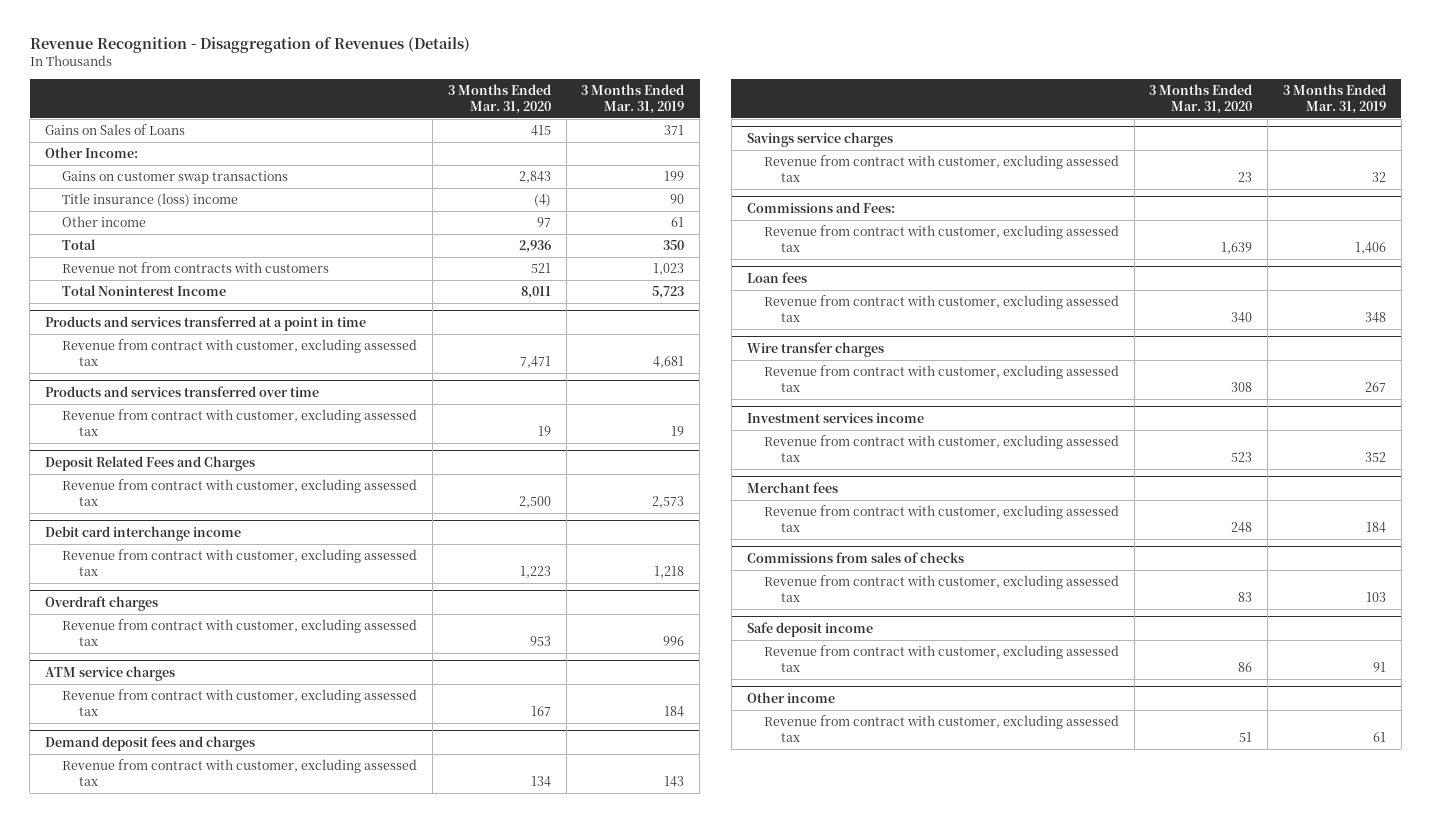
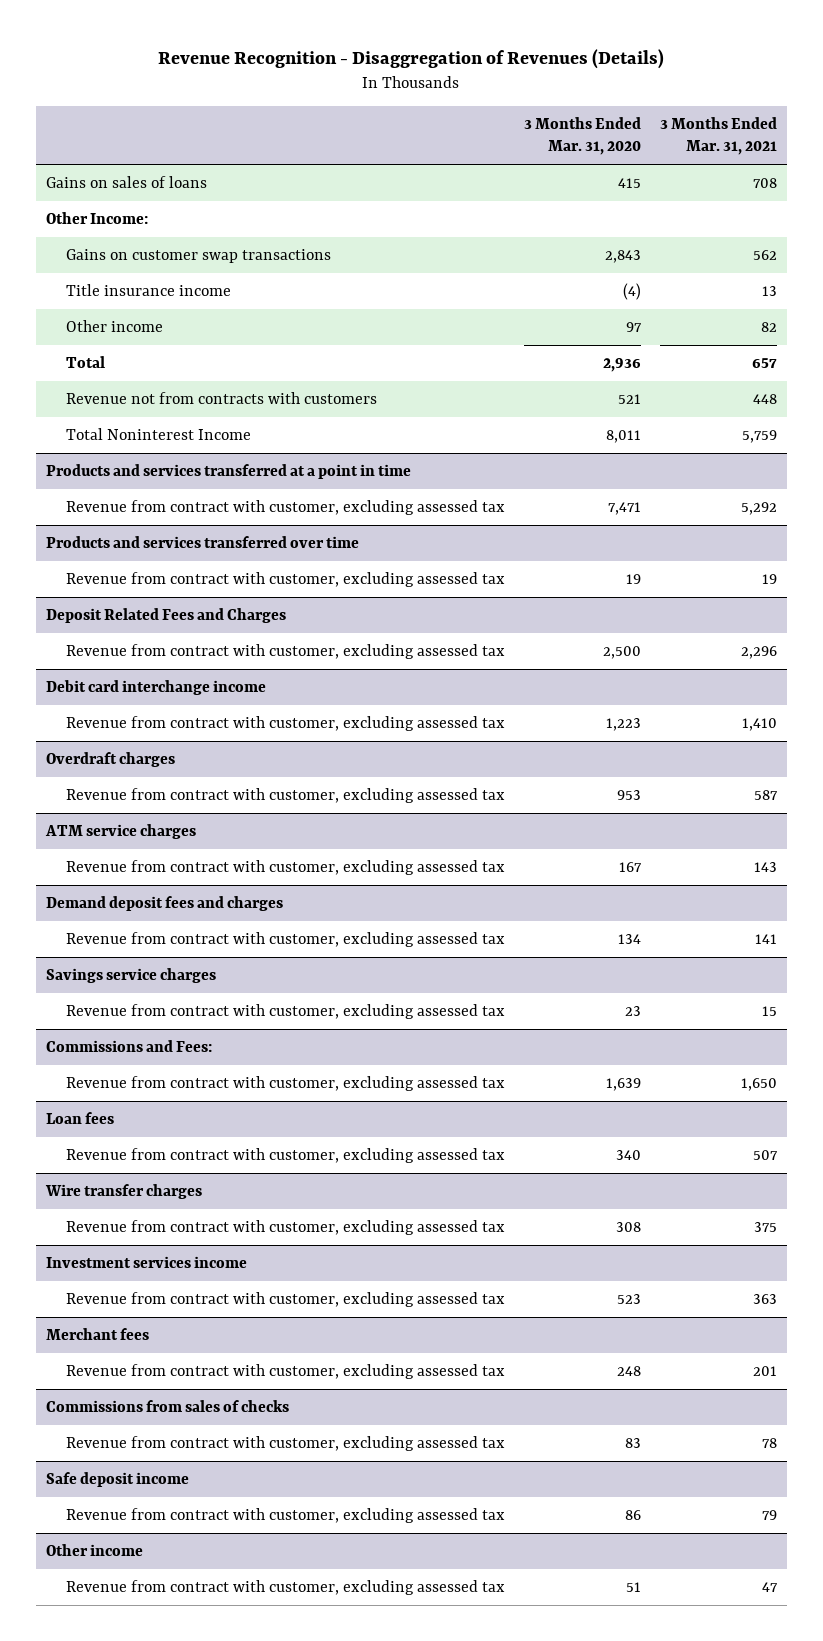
[581,83,685,114] 3 Months Ended Mar. 31, 2019 -> none
none -> [660,116,778,156] 3 Months Ended Mar. 31, 2021
[44,124,185,136] Gains on Sales of Loans -> [45,176,207,189] Gains on sales of loans
[62,193,239,208] Title insurance (loss) income -> [65,284,231,297] Title insurance income

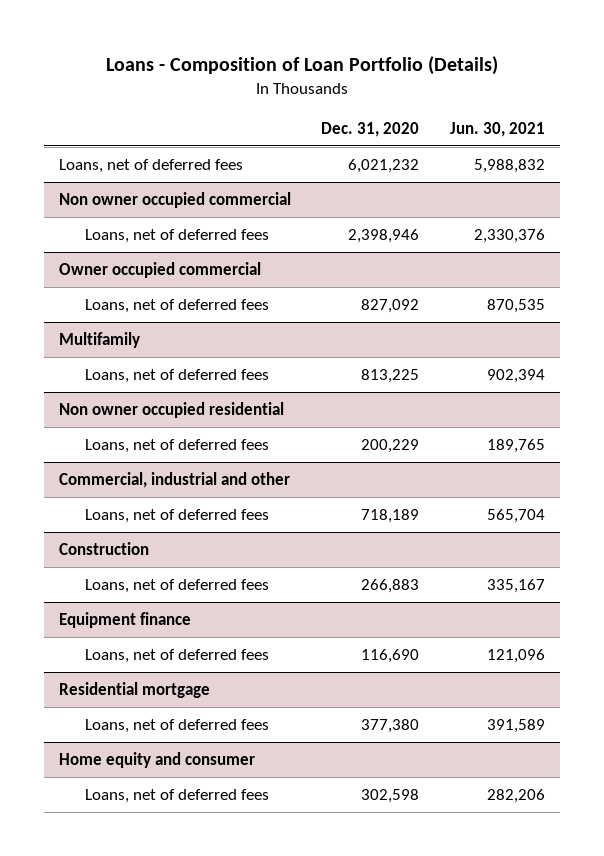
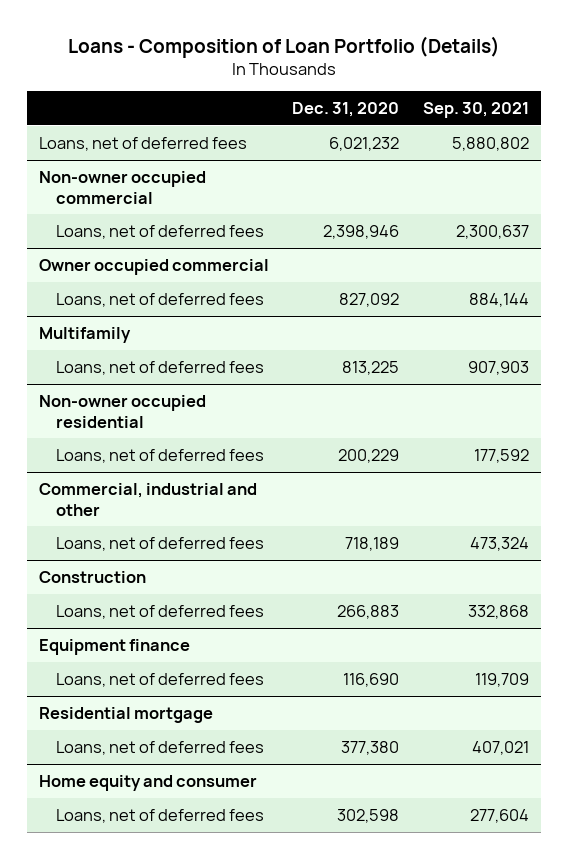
[449,121,545,137] Jun. 30, 2021 -> none
none -> [422,101,529,118] Sep. 30, 2021
[59,191,292,208] Non owner occupied commercial -> [38,170,206,204] Non-owner occupied commercial
[59,401,285,418] Non owner occupied residential -> [38,394,206,428] Non-owner occupied residential

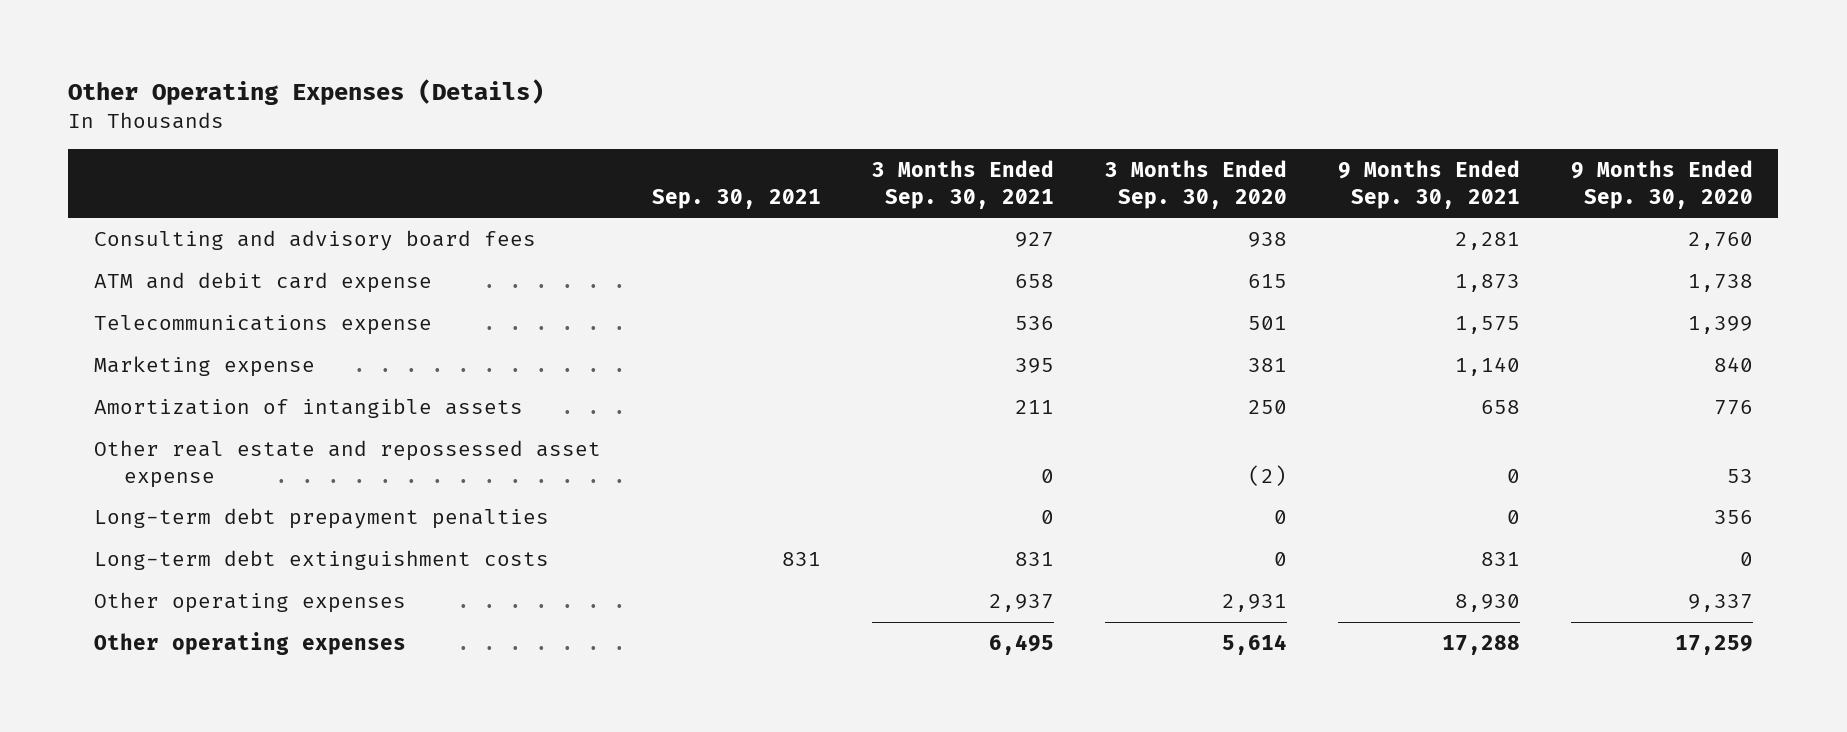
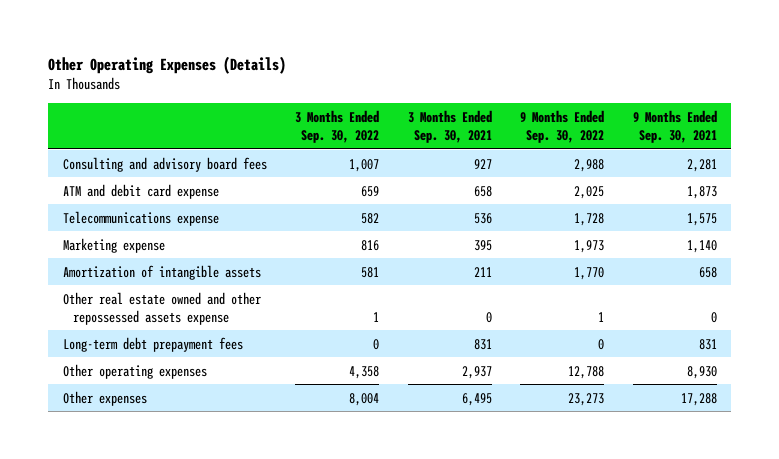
[651,188,821,209] Sep. 30, 2021 -> none
[1104,159,1287,209] 3 Months Ended Sep. 30, 2020 -> none
[1570,159,1753,209] 9 Months Ended Sep. 30, 2020 -> none
none -> [295,109,380,143] 3 Months Ended Sep. 30, 2022
none -> [520,109,605,143] 9 Months Ended Sep. 30, 2022
[93,550,549,571] Long-term debt extinguishment costs -> none
[93,440,601,488] Other real estate and repossessed asset expense -> [62,291,261,325] Other real estate owned and other repossessed assets expense
[93,508,549,530] Long-term debt prepayment penalties -> [62,336,243,352] Long-term debt prepayment fees
[1040,510,1054,525] 0 -> [473,338,492,350] 831
[1506,510,1520,525] 0 -> [698,338,717,350] 831
[93,632,406,656] Other operating expenses -> [62,390,147,406] Other expenses

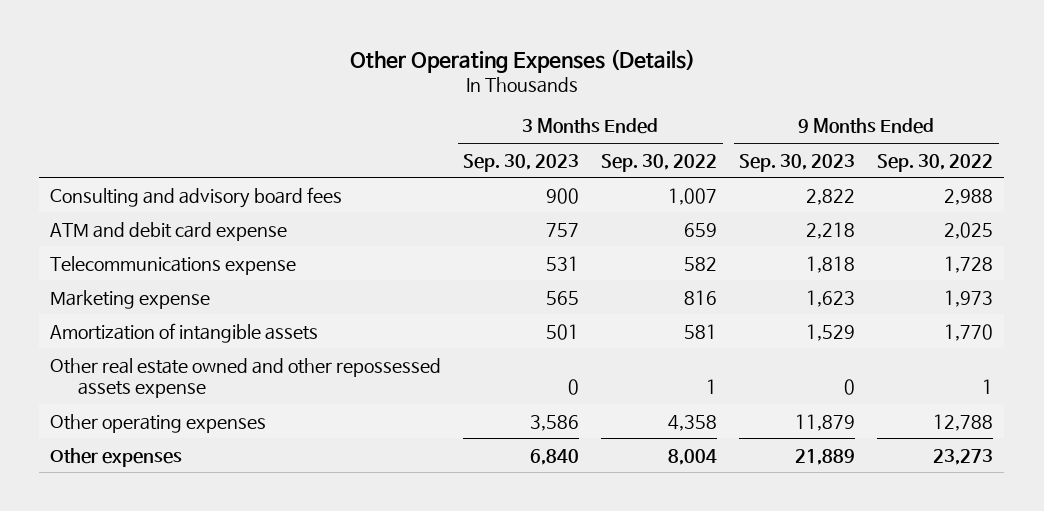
[407,109,492,143] 3 Months Ended Sep. 30, 2021 -> none
[632,109,717,143] 9 Months Ended Sep. 30, 2021 -> none
none -> [463,153,580,172] Sep. 30, 2023
none -> [739,153,856,172] Sep. 30, 2023
[62,336,243,352] Long-term debt prepayment fees -> none

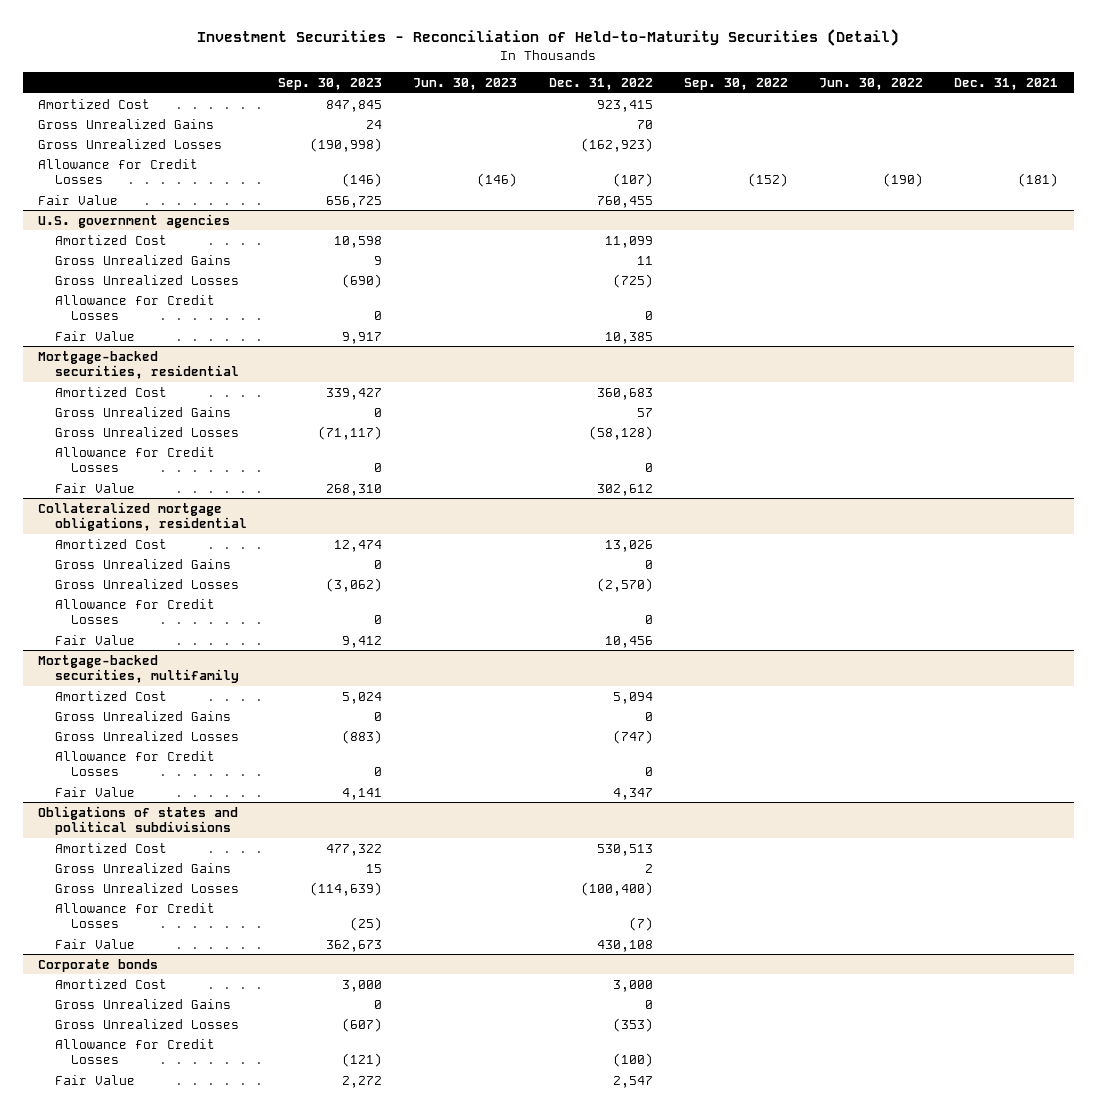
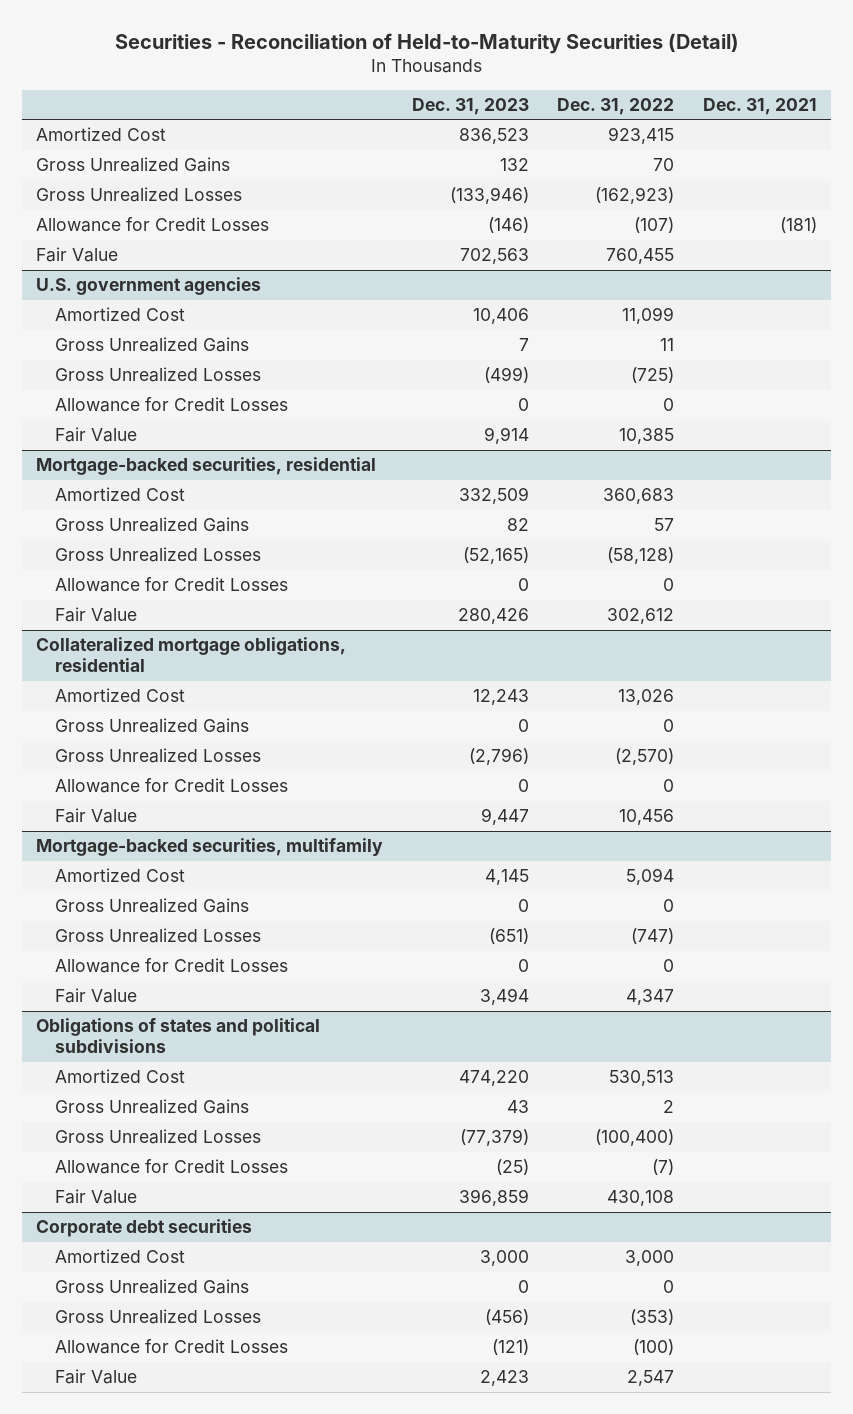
[197,29,900,47] Investment Securities - Reconciliation of Held-to-Maturity Securities (Detail) -> [114,33,739,55] Securities - Reconciliation of Held-to-Maturity Securities (Detail)
[278,77,383,90] Sep. 30, 2023 -> none
[413,77,518,90] Jun. 30, 2023 -> none
[683,77,788,90] Sep. 30, 2022 -> none
[818,77,923,90] Jun. 30, 2022 -> none
none -> [411,97,529,115] Dec. 31, 2023
[38,958,159,972] Corporate bonds -> [36,1219,253,1238] Corporate debt securities

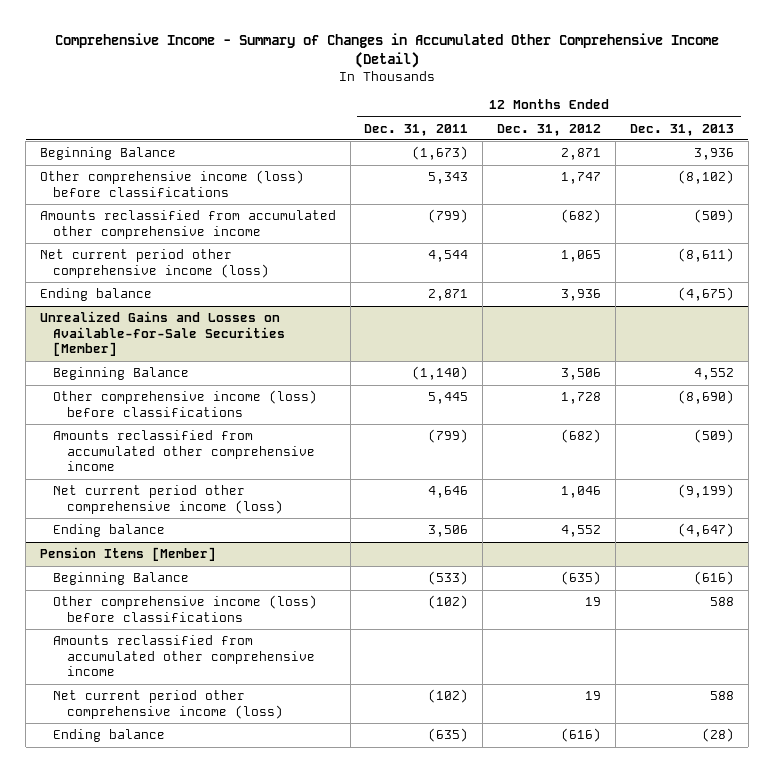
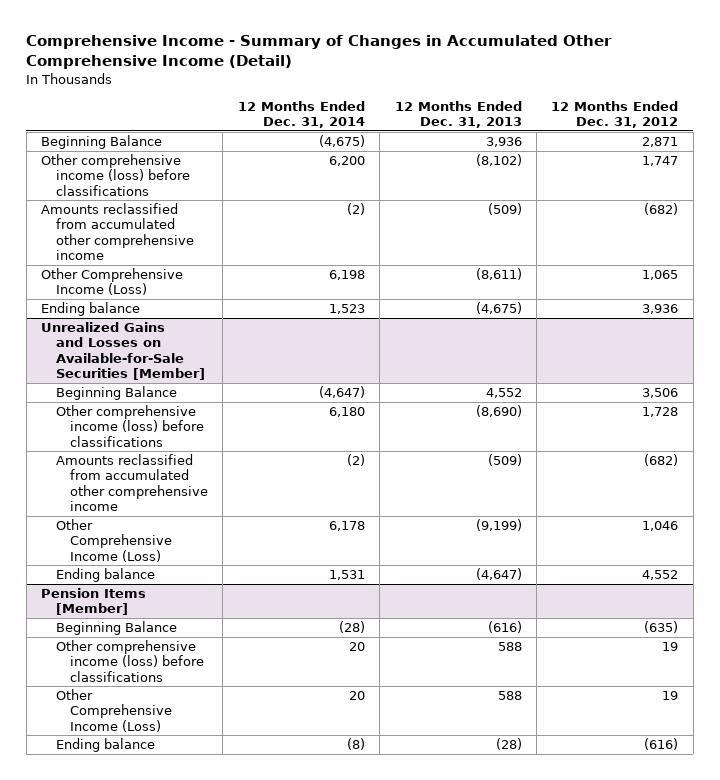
[364,123,469,136] Dec. 31, 2011 -> none
none -> [237,100,365,129] 12 Months Ended Dec. 31, 2014
[39,249,270,278] Net current period other comprehensive income (loss) -> [41,268,184,296] Other Comprehensive Income (Loss)
[53,485,283,514] Net current period other comprehensive income (loss) -> [55,519,173,562] Other Comprehensive Income (Loss)
[53,635,315,677] Amounts reclassified from accumulated other comprehensive income -> none
[53,690,283,719] Net current period other comprehensive income (loss) -> [55,689,173,732] Other Comprehensive Income (Loss)

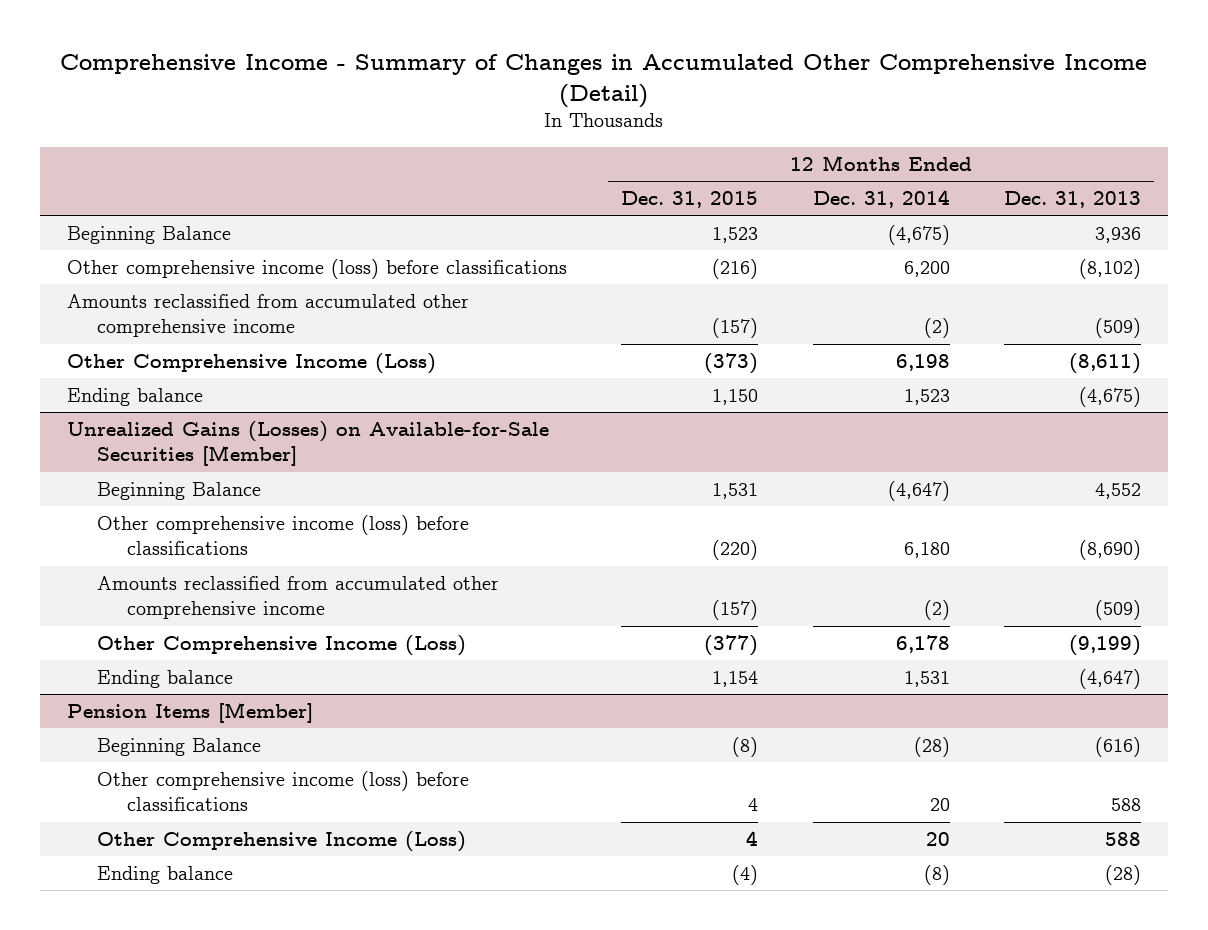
[551,100,679,129] 12 Months Ended Dec. 31, 2012 -> none
none -> [621,191,759,209] Dec. 31, 2015
[41,322,205,380] Unrealized Gains and Losses on Available-for-Sale Securities [Member] -> [67,420,550,467] Unrealized Gains (Losses) on Available-for-Sale Securities [Member]

